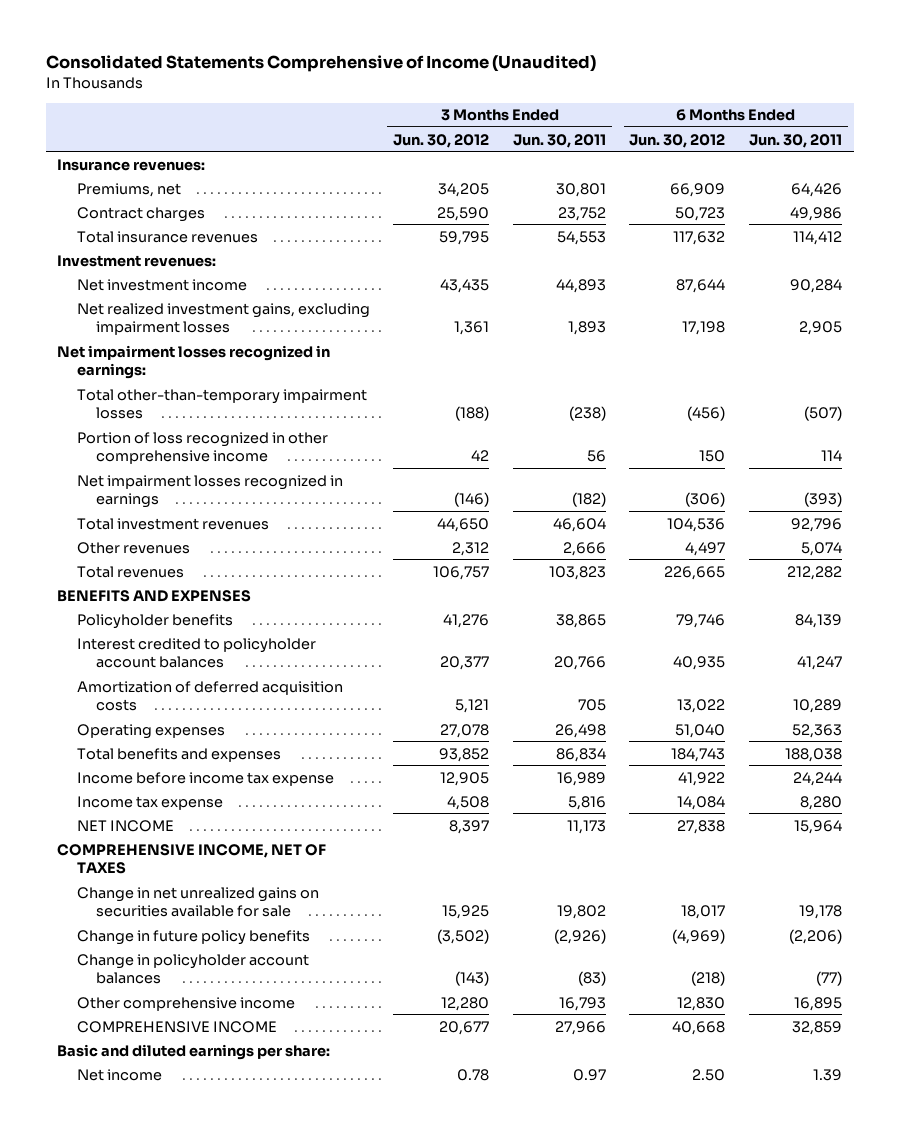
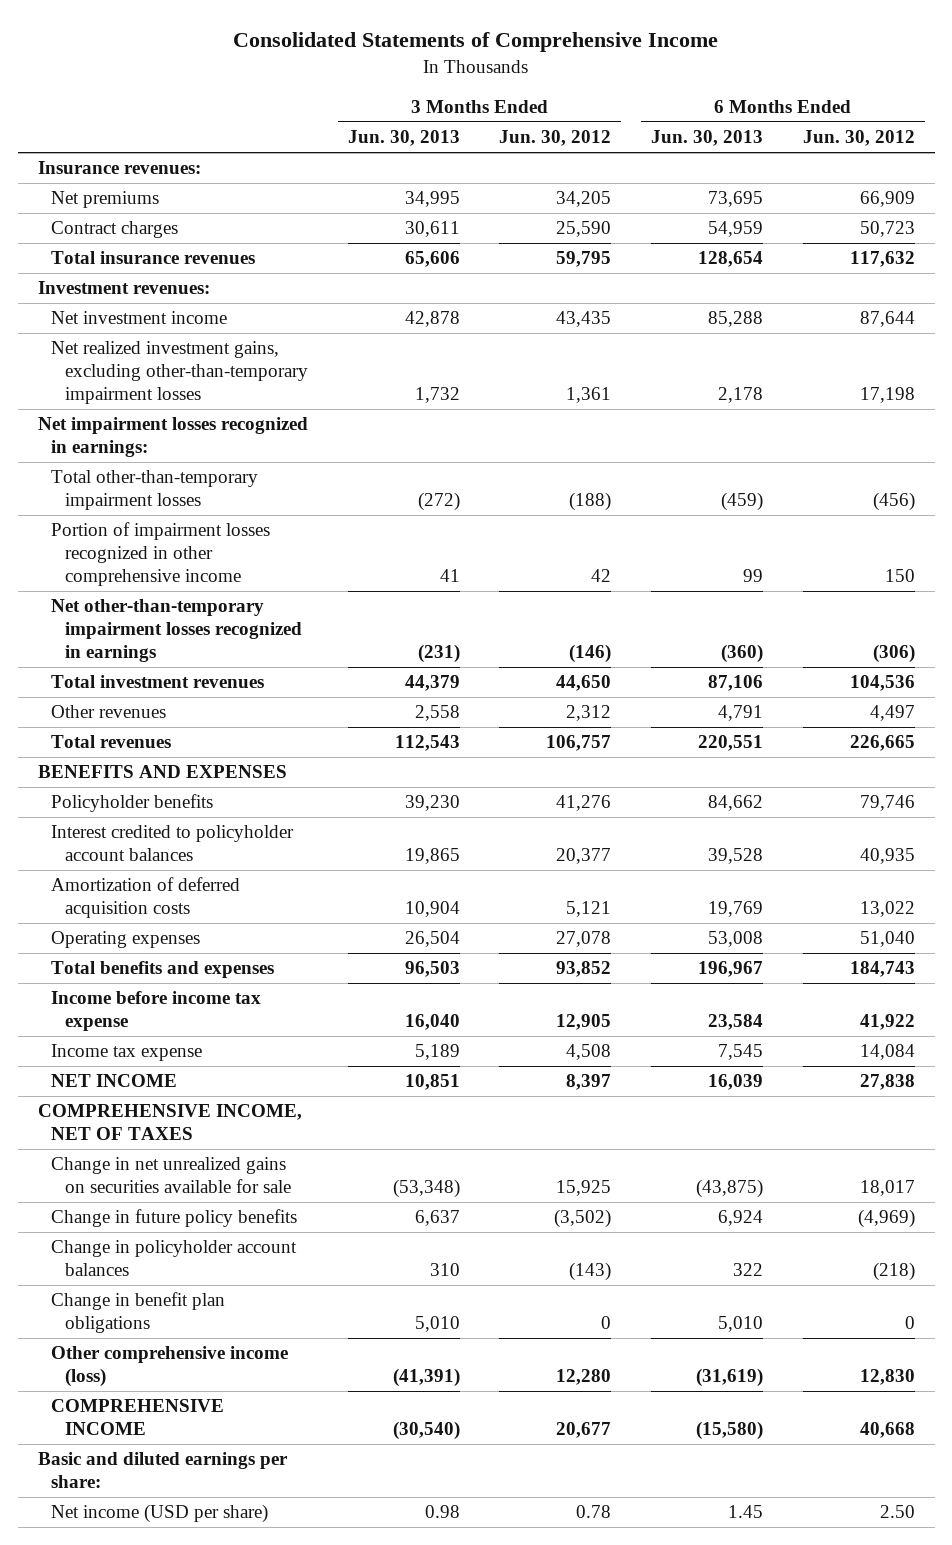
[45,55,596,73] Consolidated Statements Comprehensive of Income (Unaudited) -> [233,32,719,53] Consolidated Statements of Comprehensive Income
[512,133,606,148] Jun. 30, 2011 -> none
[748,133,842,148] Jun. 30, 2011 -> none
none -> [347,130,460,147] Jun. 30, 2013
none -> [651,130,764,147] Jun. 30, 2013
[76,182,181,197] Premiums, net -> [51,191,160,209] Net premiums
[76,302,370,335] Net realized investment gains, excluding impairment losses -> [51,341,309,404] Net realized investment gains, excluding other-than-temporary impairment losses
[76,431,328,464] Portion of loss recognized in other comprehensive income -> [51,522,271,586] Portion of impairment losses recognized in other comprehensive income
[76,474,343,508] Net impairment losses recognized in earnings -> [51,599,303,662] Net other-than-temporary impairment losses recognized in earnings
none -> [51,1292,226,1333] Change in benefit plan obligations
[76,996,295,1011] Other comprehensive income -> [51,1346,289,1387] Other comprehensive income (loss)
[76,1068,162,1081] Net income -> [51,1504,269,1524] Net income (USD per share)

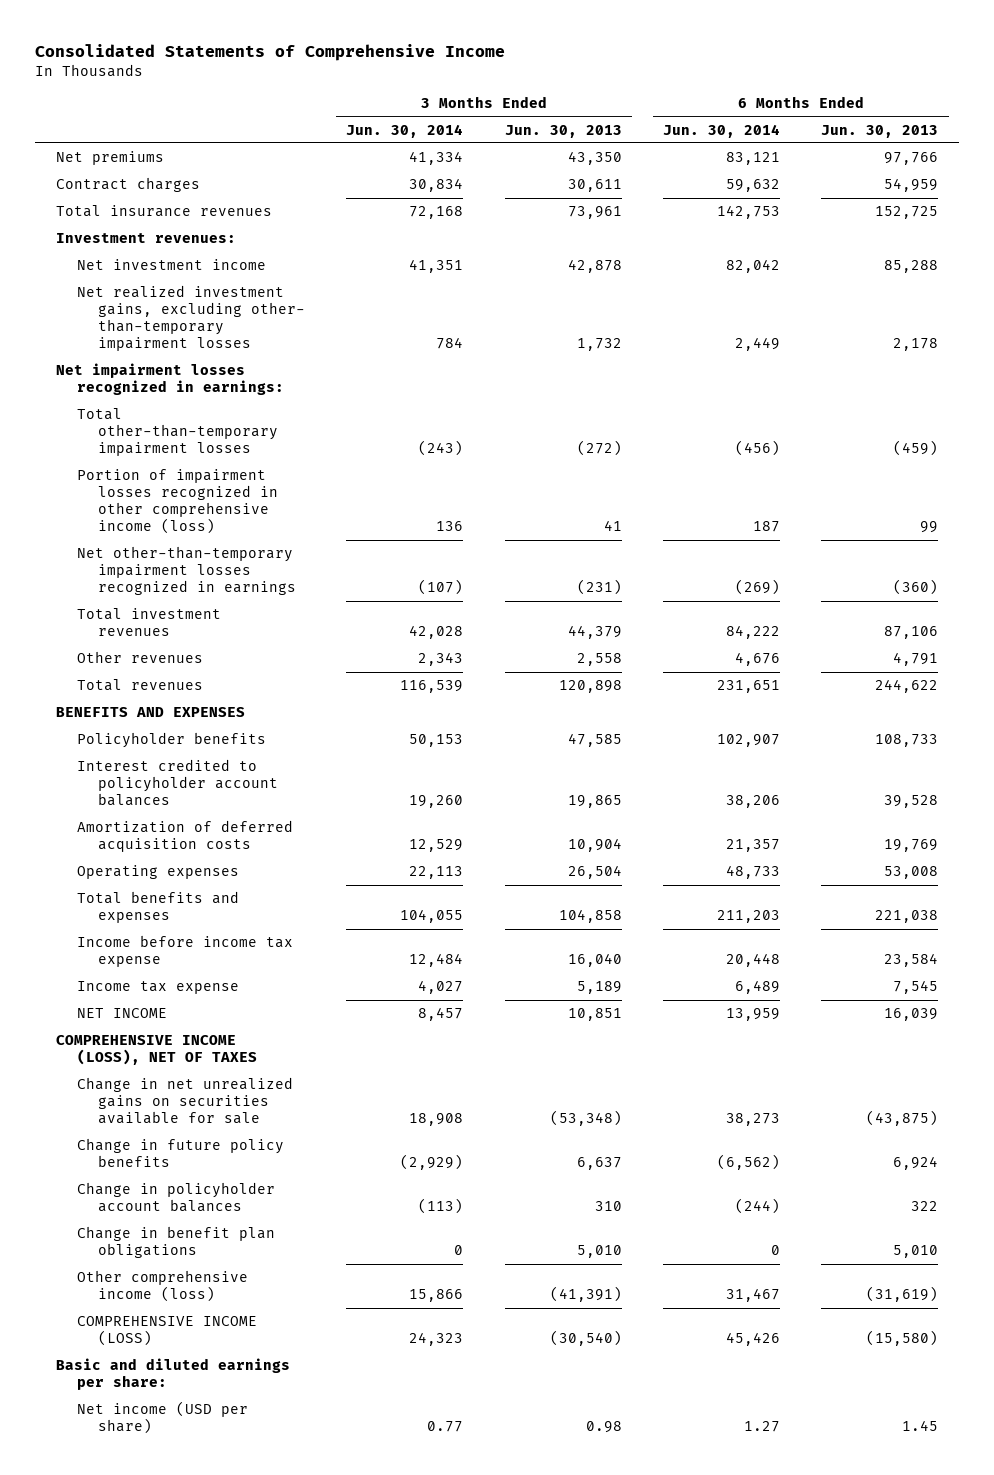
[499,130,612,147] Jun. 30, 2012 -> none
[802,130,915,147] Jun. 30, 2012 -> none
none -> [346,123,464,138] Jun. 30, 2014
none -> [662,123,780,138] Jun. 30, 2014
[37,161,201,175] Insurance revenues: -> none
[404,191,460,208] 34,995 -> [567,151,622,166] 43,350
[708,191,764,208] 73,695 -> [884,152,939,166] 97,766
[404,251,460,268] 65,606 -> [567,206,622,220] 73,961
[698,251,764,268] 128,654 -> [875,206,939,220] 152,725
[51,341,309,404] Net realized investment gains, excluding other-than-temporary impairment losses -> [77,285,306,352] Net realized investment gains, excluding other- than-temporary impairment losses
[51,522,271,586] Portion of impairment losses recognized in other comprehensive income -> [77,469,279,535] Portion of impairment losses recognized in other comprehensive income (loss)
[394,735,460,752] 112,543 -> [558,680,622,694] 120,898
[698,735,764,752] 220,551 -> [875,679,939,694] 244,622
[404,795,460,812] 39,230 -> [567,733,622,748] 47,585
[708,795,764,812] 84,662 -> [875,734,939,748] 108,733
[404,961,460,978] 96,503 -> [558,909,622,924] 104,858
[698,961,764,978] 196,967 -> [875,910,939,924] 221,038
[37,1104,302,1140] COMPREHENSIVE INCOME, NET OF TAXES -> [56,1035,258,1066] COMPREHENSIVE INCOME (LOSS), NET OF TAXES
[51,1399,225,1435] COMPREHENSIVE INCOME -> [77,1316,258,1347] COMPREHENSIVE INCOME (LOSS)

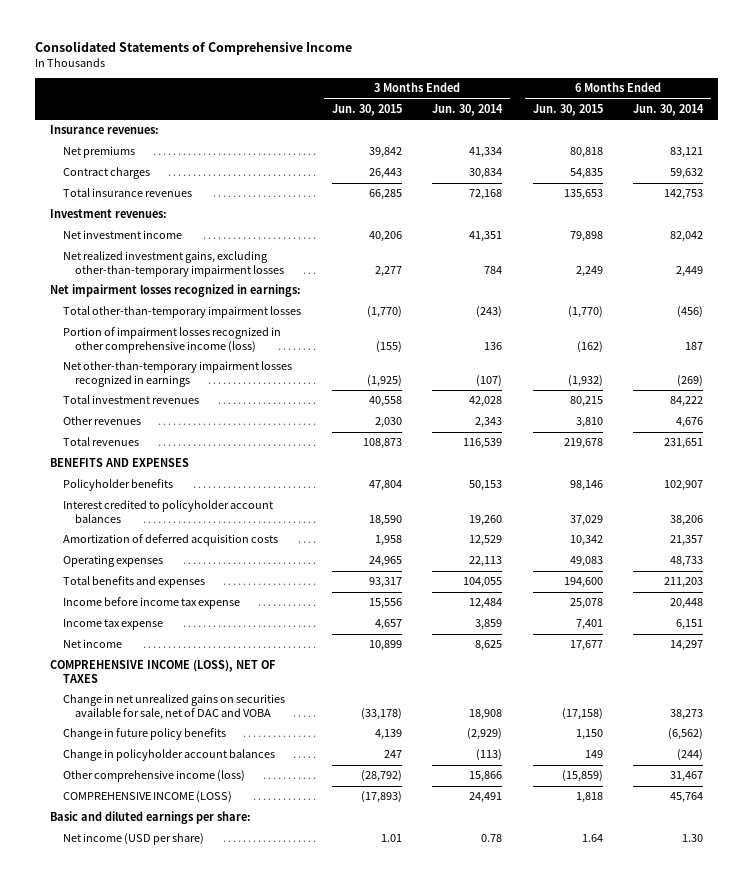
[504,124,622,138] Jun. 30, 2013 -> none
[821,124,939,138] Jun. 30, 2013 -> none
none -> [331,103,402,116] Jun. 30, 2015
none -> [532,103,603,116] Jun. 30, 2015
none -> [50,125,160,135] Insurance revenues:
[77,285,306,352] Net realized investment gains, excluding other- than-temporary impairment losses -> [62,251,285,277] Net realized investment gains, excluding other-than-temporary impairment losses
[418,980,464,995] 4,027 -> [475,619,503,631] 3,859
[734,980,780,995] 6,489 -> [676,619,704,631] 6,151
[77,1008,168,1019] NET INCOME -> [62,639,122,649] Net income
[418,1007,464,1022] 8,457 -> [475,640,503,652] 8,625
[725,1008,780,1022] 13,959 -> [670,640,704,652] 14,297
[77,1077,294,1125] Change in net unrealized gains on securities available for sale -> [62,694,285,720] Change in net unrealized gains on securities available for sale, net of DAC and VOBA
[77,1226,276,1259] Change in benefit plan obligations -> none
[409,1332,464,1347] 24,323 -> [469,792,503,804] 24,491
[725,1332,780,1347] 45,426 -> [670,792,704,804] 45,764
[427,1421,464,1433] 0.77 -> [481,834,503,843] 0.78
[743,1421,780,1433] 1.27 -> [682,834,704,843] 1.30

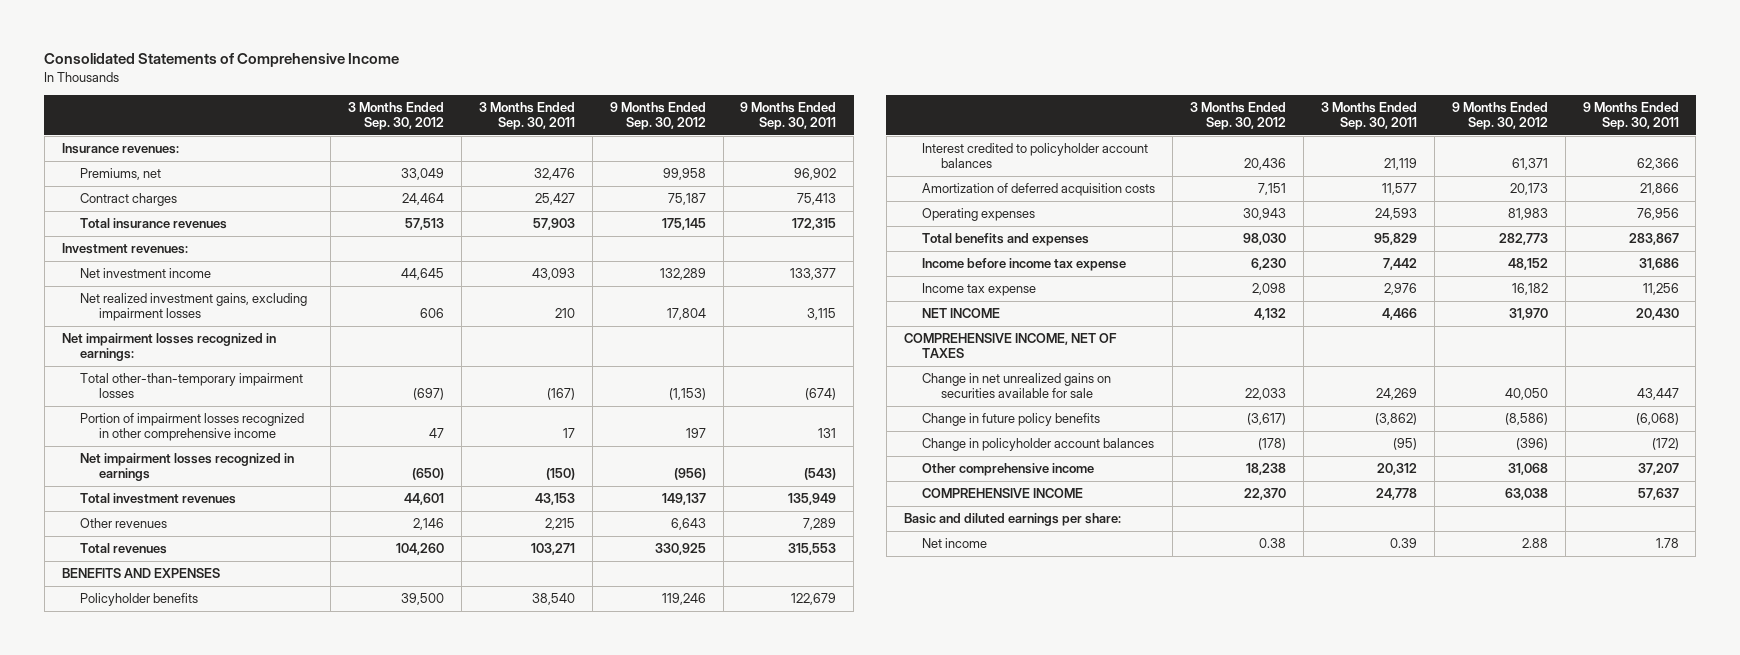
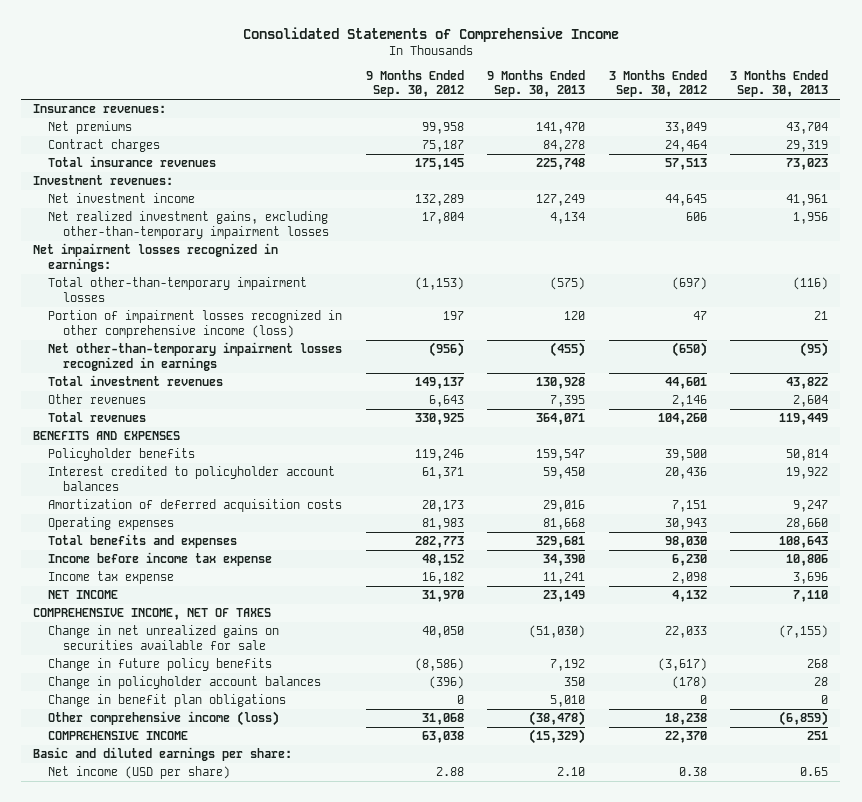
[478,102,575,131] 3 Months Ended Sep. 30, 2011 -> none
[740,102,837,131] 9 Months Ended Sep. 30, 2011 -> none
none -> [487,69,586,98] 9 Months Ended Sep. 30, 2013
none -> [730,69,829,98] 3 Months Ended Sep. 30, 2013
[80,168,162,181] Premiums, net -> [47,120,132,134] Net premiums
[80,293,308,322] Net realized investment gains, excluding impairment losses -> [47,210,329,239] Net realized investment gains, excluding other-than-temporary impairment losses
[80,413,305,442] Portion of impairment losses recognized in other comprehensive income -> [47,309,342,338] Portion of impairment losses recognized in other comprehensive income (loss)
[80,453,295,482] Net impairment losses recognized in earnings -> [47,341,342,371] Net other-than-temporary impairment losses recognized in earnings
none -> [47,693,286,707] Change in benefit plan obligations
[922,463,1095,477] Other comprehensive income -> [47,710,279,726] Other comprehensive income (loss)
[922,538,988,549] Net income -> [47,765,230,779] Net income (USD per share)

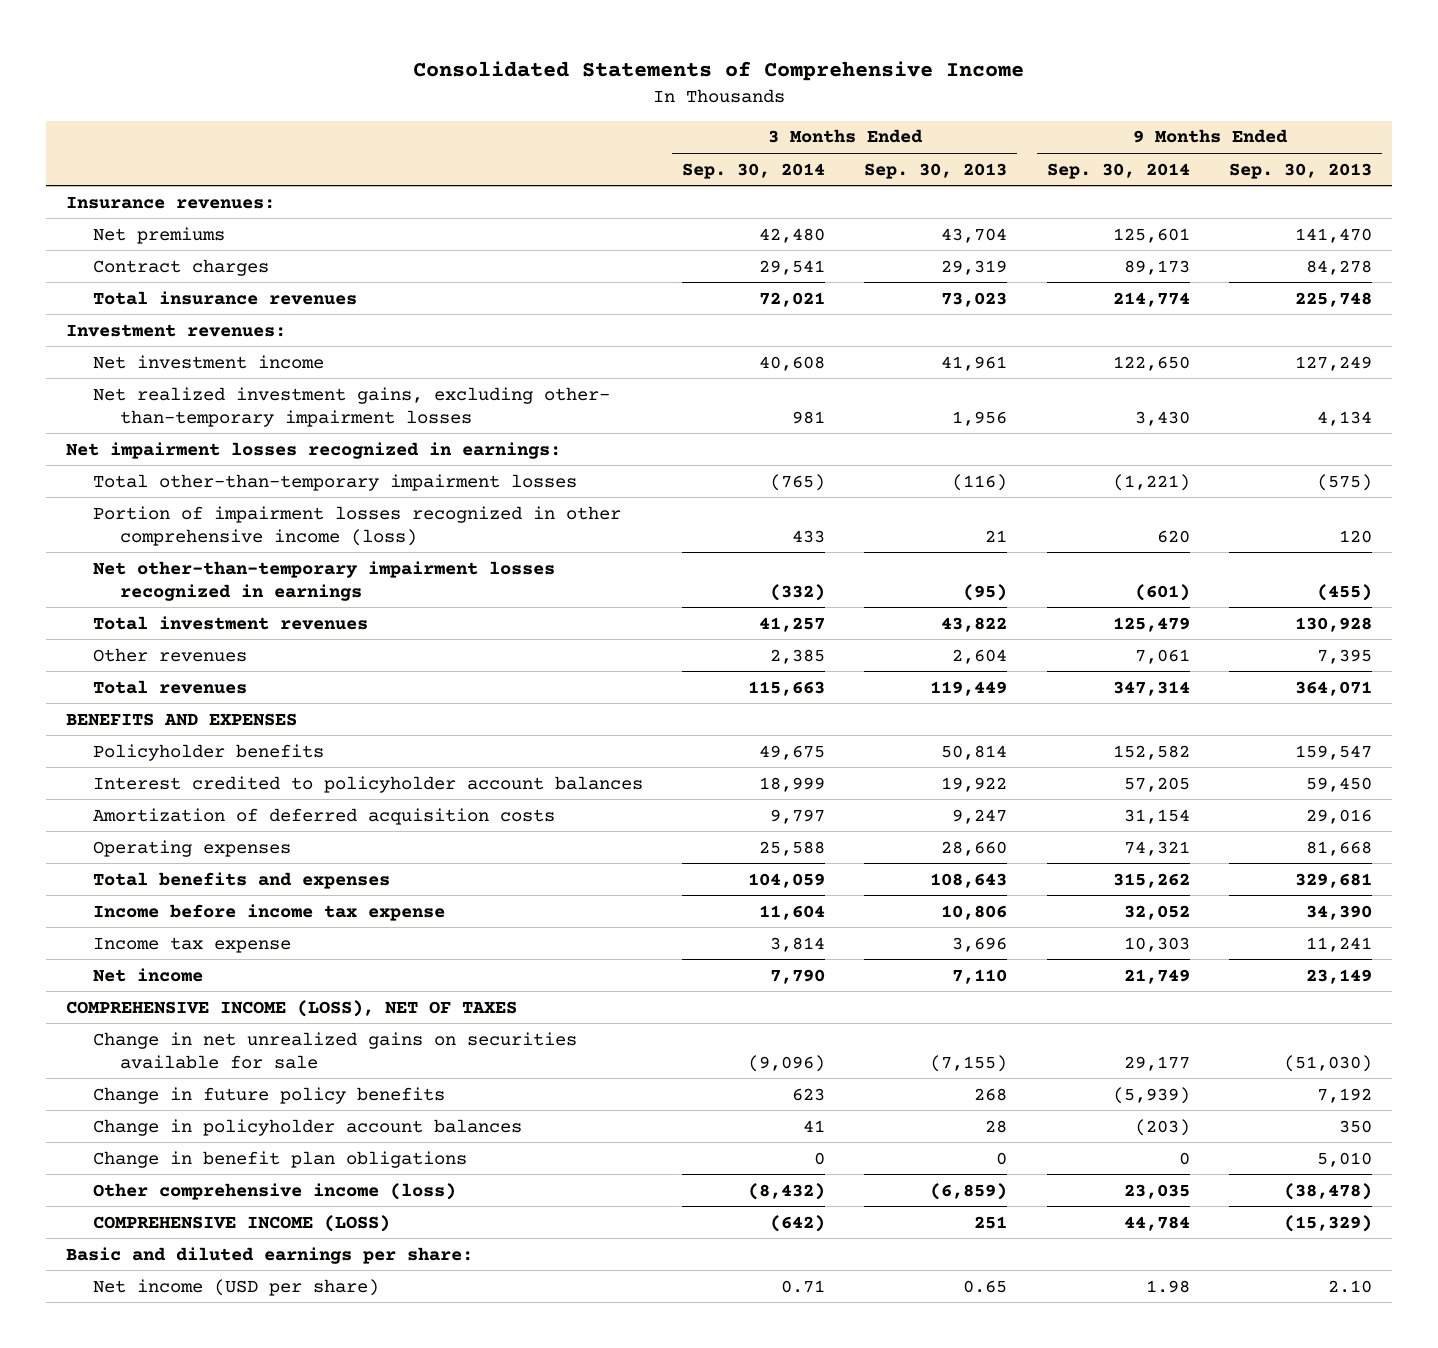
[365,69,464,98] 9 Months Ended Sep. 30, 2012 -> none
[608,69,707,98] 3 Months Ended Sep. 30, 2012 -> none
none -> [682,162,826,179] Sep. 30, 2014
none -> [1046,162,1190,179] Sep. 30, 2014
[47,210,329,239] Net realized investment gains, excluding other-than-temporary impairment losses -> [92,386,610,427] Net realized investment gains, excluding other- than-temporary impairment losses
[47,589,118,599] NET INCOME -> [92,967,203,982] Net income
[33,607,272,620] COMPREHENSIVE INCOME, NET OF TAXES -> [65,999,517,1017] COMPREHENSIVE INCOME (LOSS), NET OF TAXES
[47,730,188,740] COMPREHENSIVE INCOME -> [92,1214,390,1232] COMPREHENSIVE INCOME (LOSS)

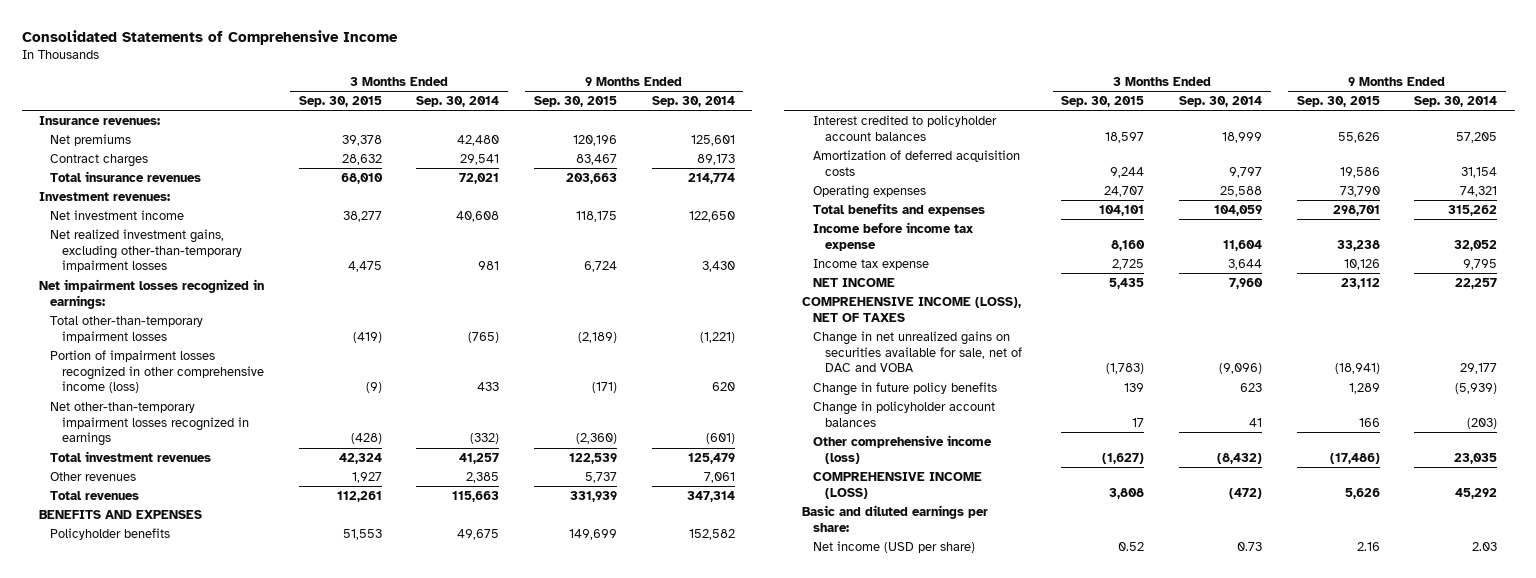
[864,162,1008,179] Sep. 30, 2013 -> none
[1229,162,1373,179] Sep. 30, 2013 -> none
none -> [298,96,382,108] Sep. 30, 2015
none -> [533,96,617,108] Sep. 30, 2015
[92,386,610,427] Net realized investment gains, excluding other- than-temporary impairment losses -> [50,228,243,273] Net realized investment gains, excluding other-than-temporary impairment losses
[770,936,826,952] 3,814 -> [1228,258,1263,270] 3,644
[1123,936,1190,952] 10,303 -> [1463,258,1498,270] 9,795
[92,967,203,982] Net income -> [813,277,896,287] NET INCOME
[770,968,826,984] 7,790 -> [1229,277,1264,289] 7,960
[1123,968,1190,984] 21,749 -> [1455,277,1498,289] 22,257
[92,1031,577,1069] Change in net unrealized gains on securities available for sale -> [813,330,1022,373] Change in net unrealized gains on securities available for sale, net of DAC and VOBA
[92,1150,467,1168] Change in benefit plan obligations -> none
[770,1214,826,1232] (642) -> [1229,487,1263,499] (472)
[1123,1215,1190,1231] 44,784 -> [1455,487,1498,499] 45,292
[781,1279,826,1293] 0.71 -> [1237,541,1263,551] 0.73
[1145,1279,1190,1293] 1.98 -> [1472,541,1498,551] 2.03

